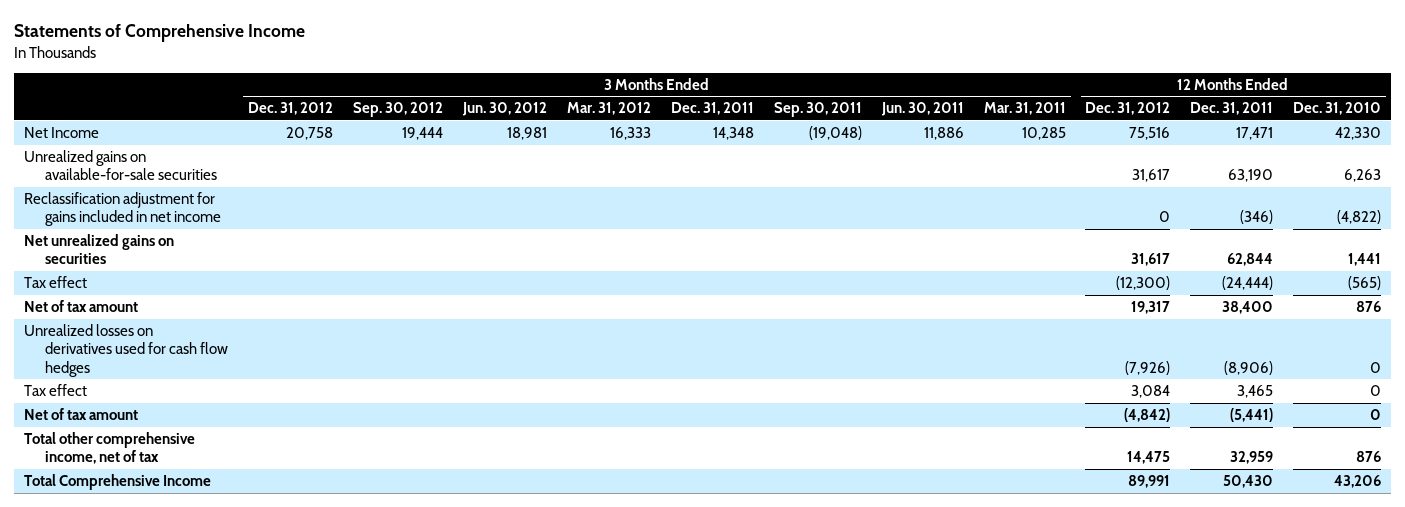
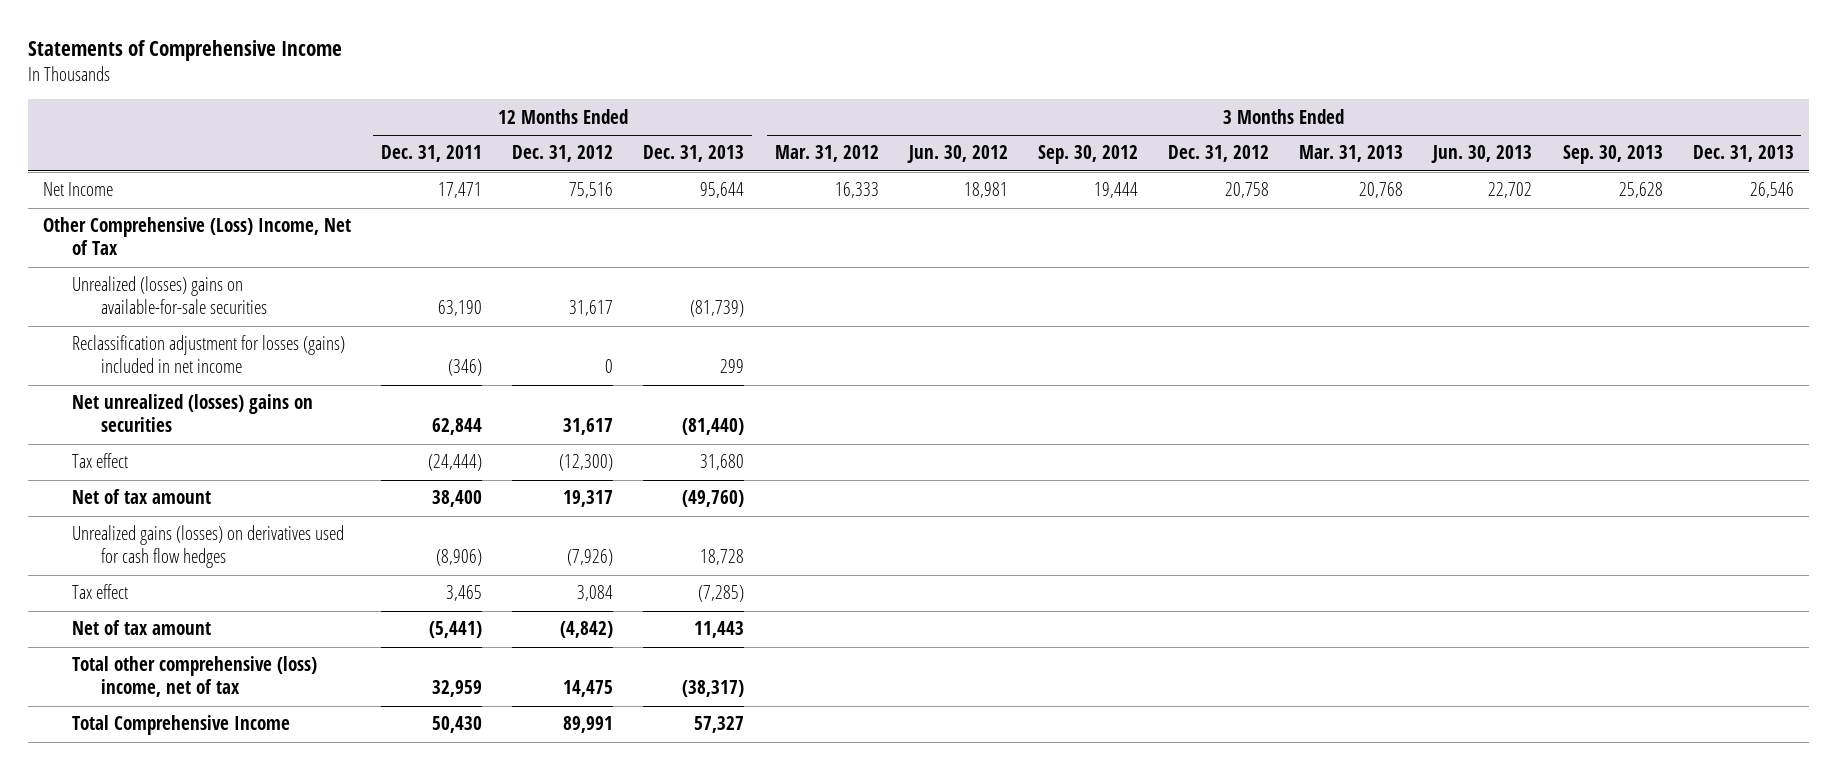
[670,102,754,116] Dec. 31, 2011 -> none
[773,102,862,118] Sep. 30, 2011 -> none
[880,102,964,117] Jun. 30, 2011 -> none
[983,102,1066,116] Mar. 31, 2011 -> none
[1293,102,1382,116] Dec. 31, 2010 -> none
none -> [643,145,745,163] Dec. 31, 2013
none -> [1299,145,1404,163] Mar. 31, 2013
none -> [1431,145,1533,164] Jun. 30, 2013
none -> [1562,145,1663,165] Sep. 30, 2013
none -> [1692,145,1794,163] Dec. 31, 2013
none -> [42,217,351,256] Other Comprehensive (Loss) Income, Net of Tax
[23,150,218,181] Unrealized gains on available-for-sale securities -> [71,276,267,315] Unrealized (losses) gains on available-for-sale securities
[23,192,222,227] Reclassification adjustment for gains included in net income -> [71,335,345,374] Reclassification adjustment for losses (gains) included in net income
[23,234,174,265] Net unrealized gains on securities -> [71,394,313,433] Net unrealized (losses) gains on securities
[23,324,229,377] Unrealized losses on derivatives used for cash flow hedges -> [71,525,344,569] Unrealized gains (losses) on derivatives used for cash flow hedges
[23,432,195,465] Total other comprehensive income, net of tax -> [71,656,317,698] Total other comprehensive (loss) income, net of tax

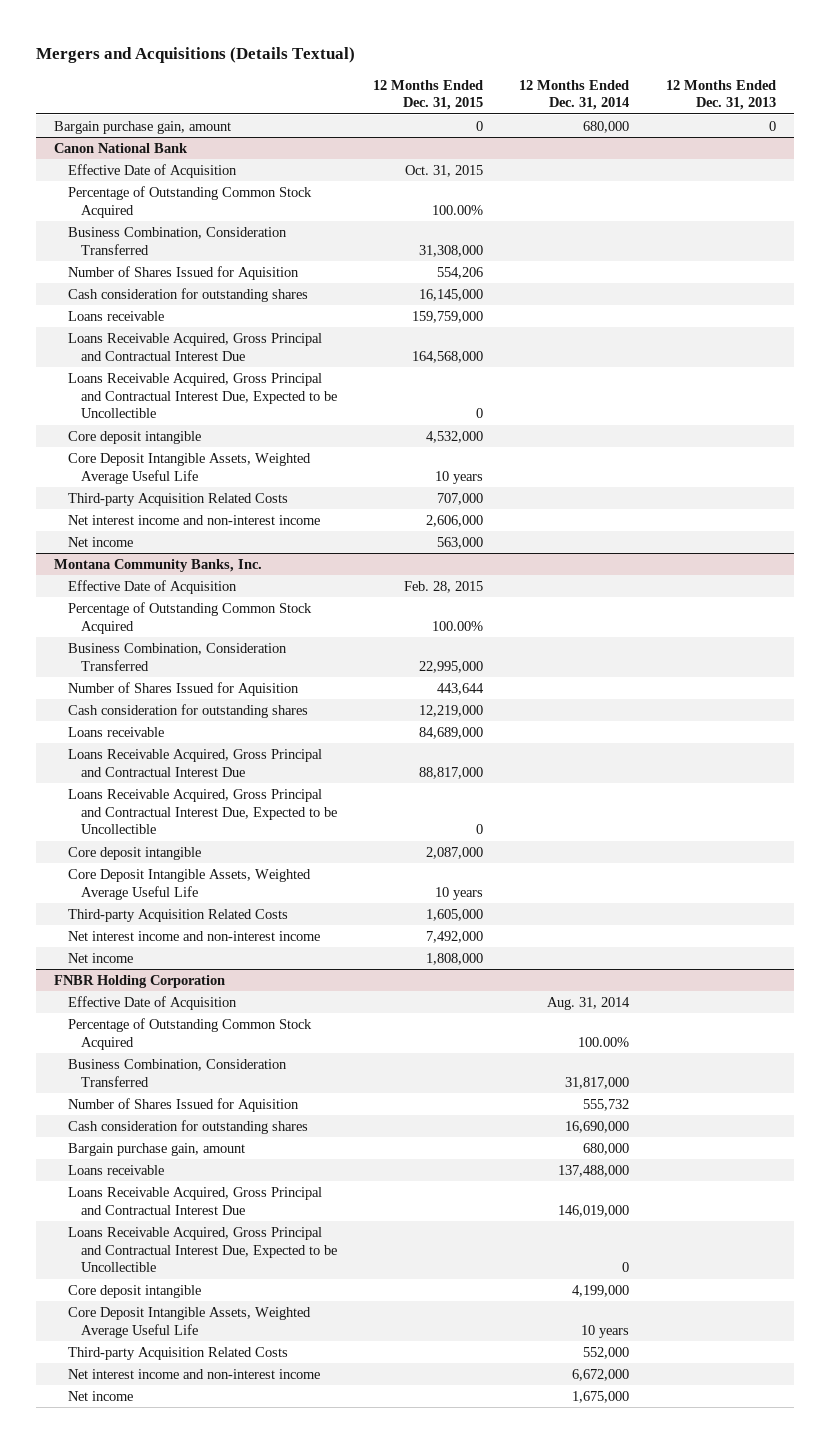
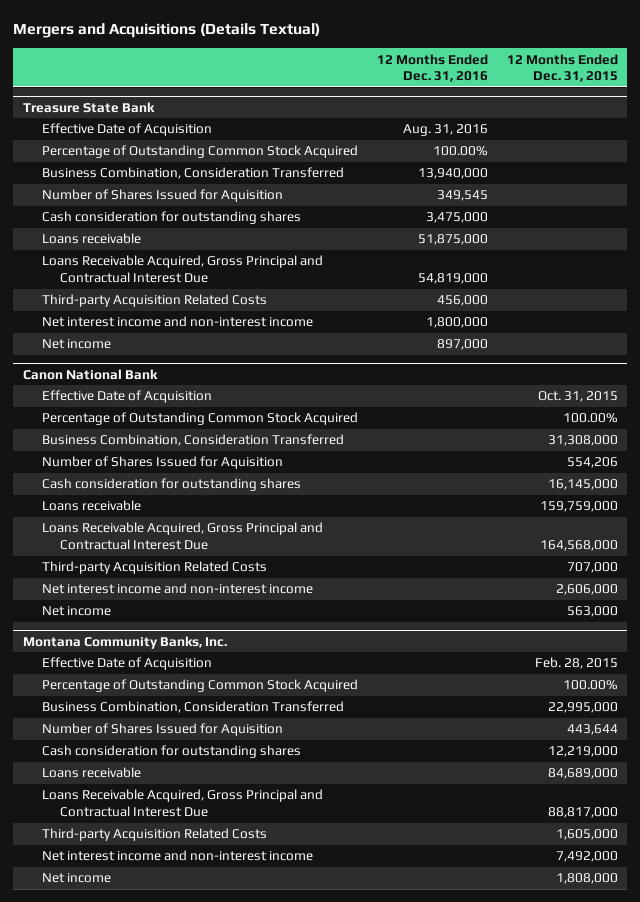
[519,79,630,111] 12 Months Ended Dec. 31, 2014 -> none
[665,79,776,111] 12 Months Ended Dec. 31, 2013 -> none
none -> [376,53,488,83] 12 Months Ended Dec. 31, 2016
[54,120,232,134] Bargain purchase gain, amount -> none
none -> [22,101,155,113] Treasure State Bank
none -> [41,123,212,137] Effective Date of Acquisition
none -> [41,145,358,159] Percentage of Outstanding Common Stock Acquired
none -> [41,167,344,180] Business Combination, Consideration Transferred
none -> [41,189,283,203] Number of Shares Issued for Aquisition
none -> [41,211,301,225] Cash consideration for outstanding shares
none -> [41,233,141,245] Loans receivable
none -> [41,255,323,284] Loans Receivable Acquired, Gross Principal and Contractual Interest Due
none -> [41,294,267,308] Third-party Acquisition Related Costs
none -> [41,316,313,328] Net interest income and non-interest income
none -> [41,339,111,350] Net income
[67,372,337,419] Loans Receivable Acquired, Gross Principal and Contractual Interest Due, Expected to be Uncollectible -> none
[67,430,201,444] Core deposit intangible -> none
[67,452,311,484] Core Deposit Intangible Assets, Weighted Average Useful Life -> none
[67,788,337,835] Loans Receivable Acquired, Gross Principal and Contractual Interest Due, Expected to be Uncollectible -> none
[67,846,201,860] Core deposit intangible -> none
[67,868,311,900] Core Deposit Intangible Assets, Weighted Average Useful Life -> none
[54,974,226,988] FNBR Holding Corporation -> none
[67,995,237,1010] Effective Date of Acquisition -> none
[67,1017,312,1050] Percentage of Outstanding Common Stock Acquired -> none
[67,1058,287,1087] Business Combination, Consideration Transferred -> none
[67,1097,299,1112] Number of Shares Issued for Aquisition -> none
[67,1119,308,1134] Cash consideration for outstanding shares -> none
[67,1142,245,1156] Bargain purchase gain, amount -> none
[67,1164,164,1175] Loans receivable -> none
[67,1186,322,1215] Loans Receivable Acquired, Gross Principal and Contractual Interest Due -> none
[67,1226,337,1273] Loans Receivable Acquired, Gross Principal and Contractual Interest Due, Expected to be Uncollectible -> none
[67,1284,201,1298] Core deposit intangible -> none
[67,1306,311,1338] Core Deposit Intangible Assets, Weighted Average Useful Life -> none
[67,1346,288,1360] Third-party Acquisition Related Costs -> none
[67,1368,320,1379] Net interest income and non-interest income -> none
[67,1390,133,1401] Net income -> none

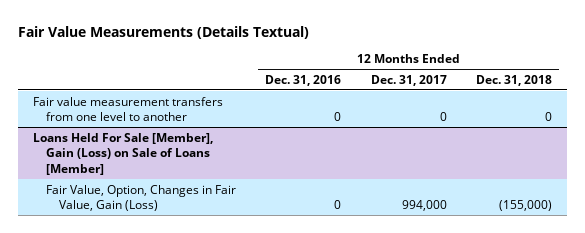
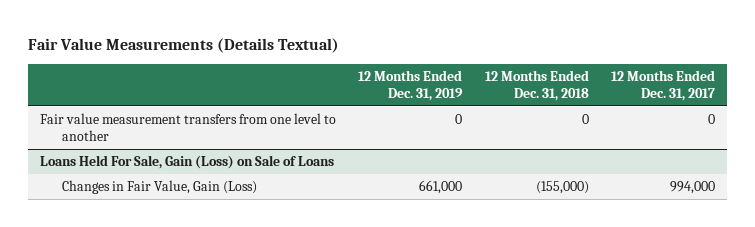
[265,74,342,86] Dec. 31, 2016 -> none
none -> [358,70,464,102] 12 Months Ended Dec. 31, 2019
[32,132,213,175] Loans Held For Sale [Member], Gain (Loss) on Sale of Loans [Member] -> [39,155,334,170] Loans Held For Sale, Gain (Loss) on Sale of Loans
[46,184,237,212] Fair Value, Option, Changes in Fair Value, Gain (Loss) -> [61,180,257,195] Changes in Fair Value, Gain (Loss)

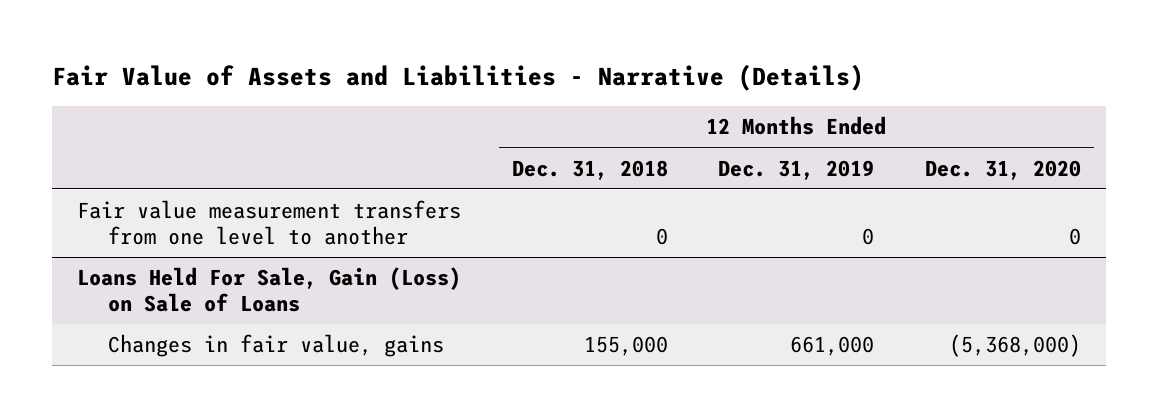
[28,38,340,54] Fair Value Measurements (Details Textual) -> [51,63,864,91] Fair Value of Assets and Liabilities - Narrative (Details)
[611,70,716,102] 12 Months Ended Dec. 31, 2017 -> none
none -> [925,159,1082,180] Dec. 31, 2020
[61,180,257,195] Changes in Fair Value, Gain (Loss) -> [107,334,444,358] Changes in fair value, gains
[535,181,589,195] (155,000) -> [583,336,668,357] 155,000

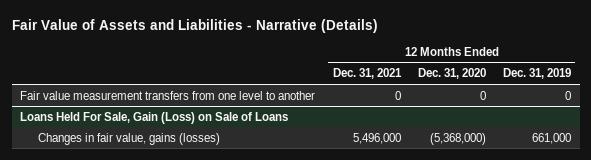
[511,159,668,180] Dec. 31, 2018 -> none
none -> [332,68,402,80] Dec. 31, 2021
[107,334,444,358] Changes in fair value, gains -> [37,132,220,145] Changes in fair value, gains (losses)

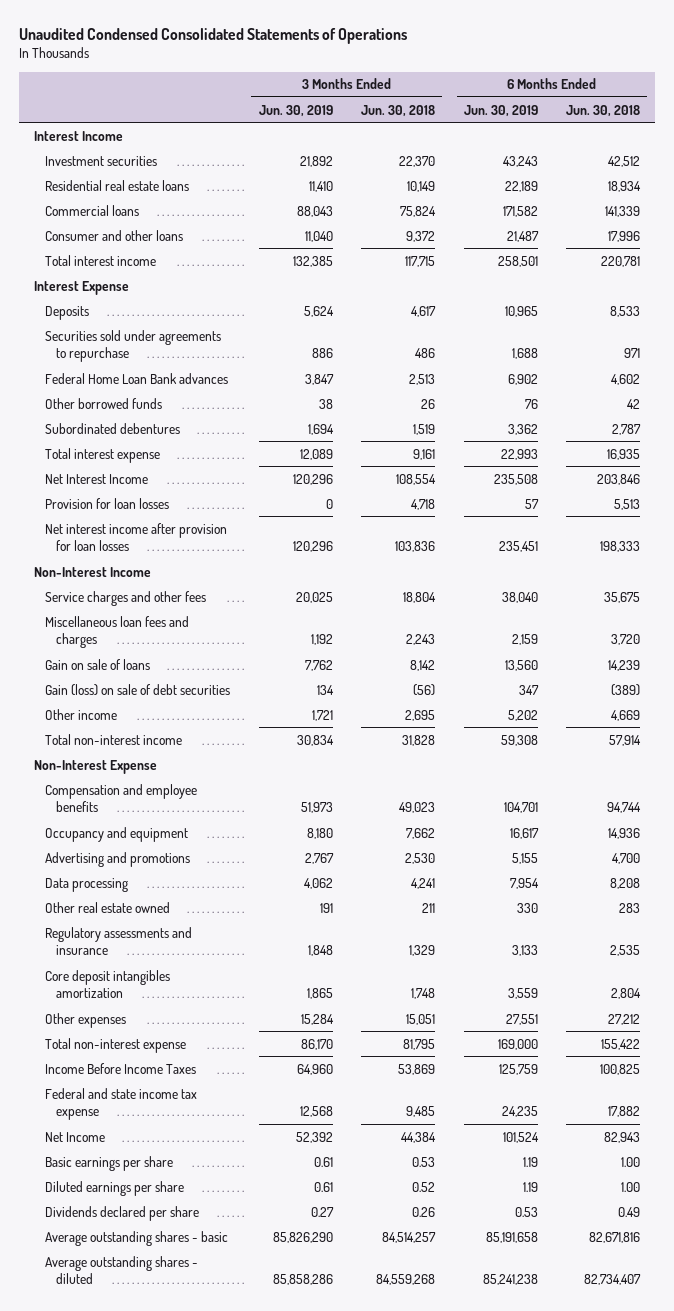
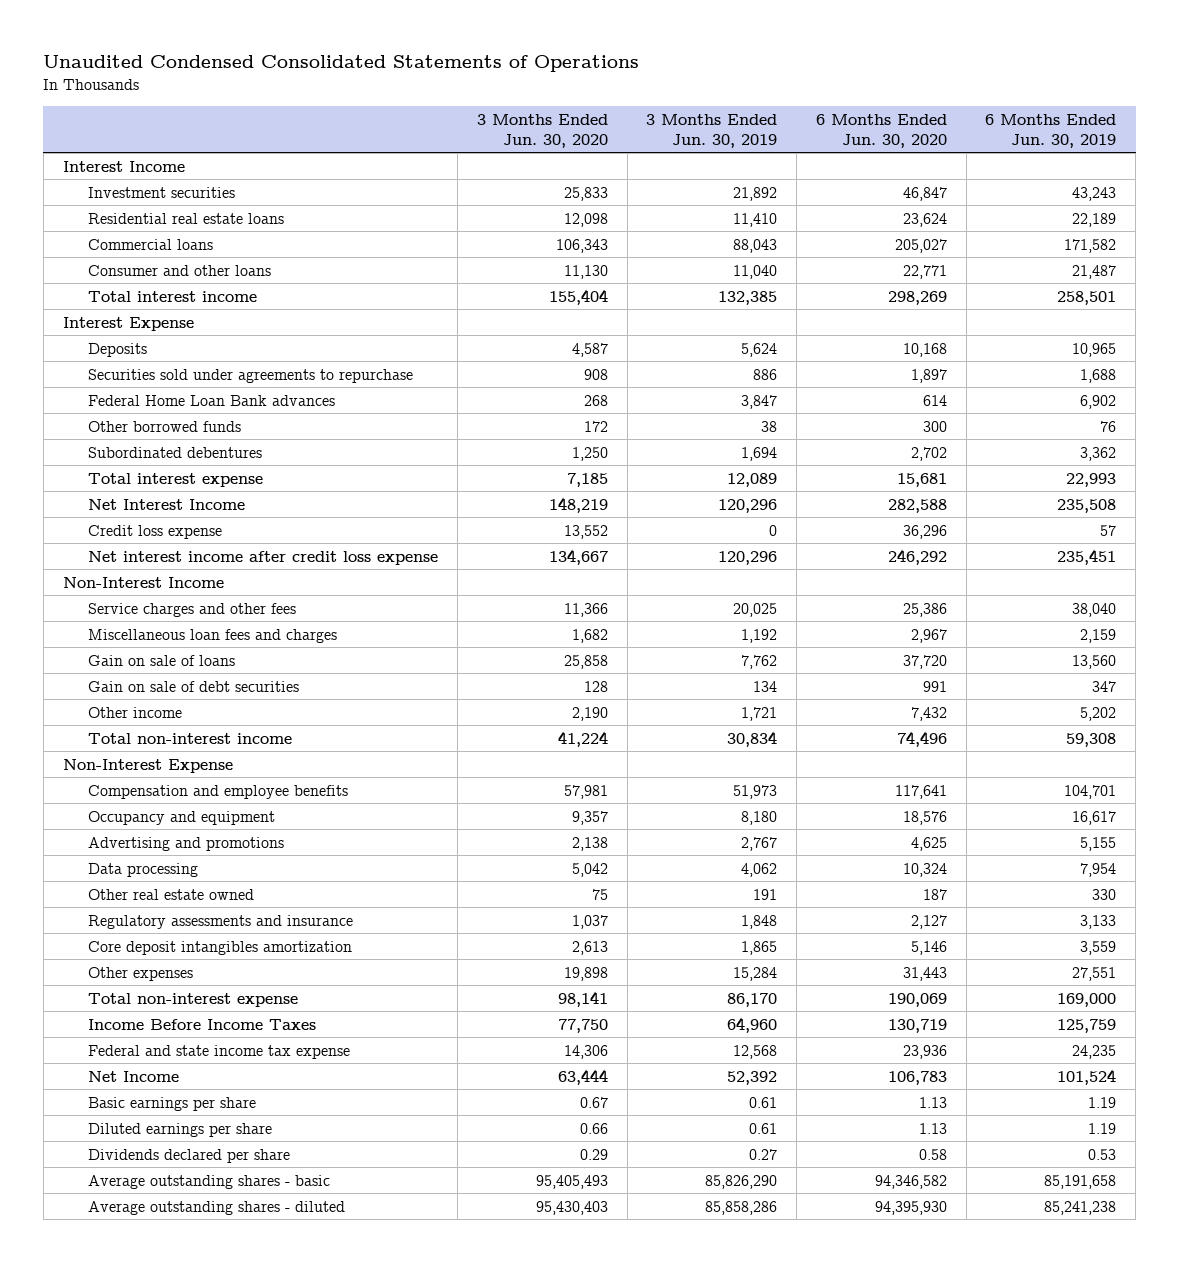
[361,104,436,117] Jun. 30, 2018 -> none
[566,104,641,117] Jun. 30, 2018 -> none
none -> [476,113,608,148] 3 Months Ended Jun. 30, 2020
none -> [815,113,947,148] 6 Months Ended Jun. 30, 2020
[45,497,170,509] Provision for loan losses -> [88,524,223,539] Credit loss expense
[45,522,228,551] Net interest income after provision for loan losses -> [88,550,439,565] Net interest income after credit loss expense
[45,683,231,696] Gain (loss) on sale of debt securities -> [88,680,300,692] Gain on sale of debt securities

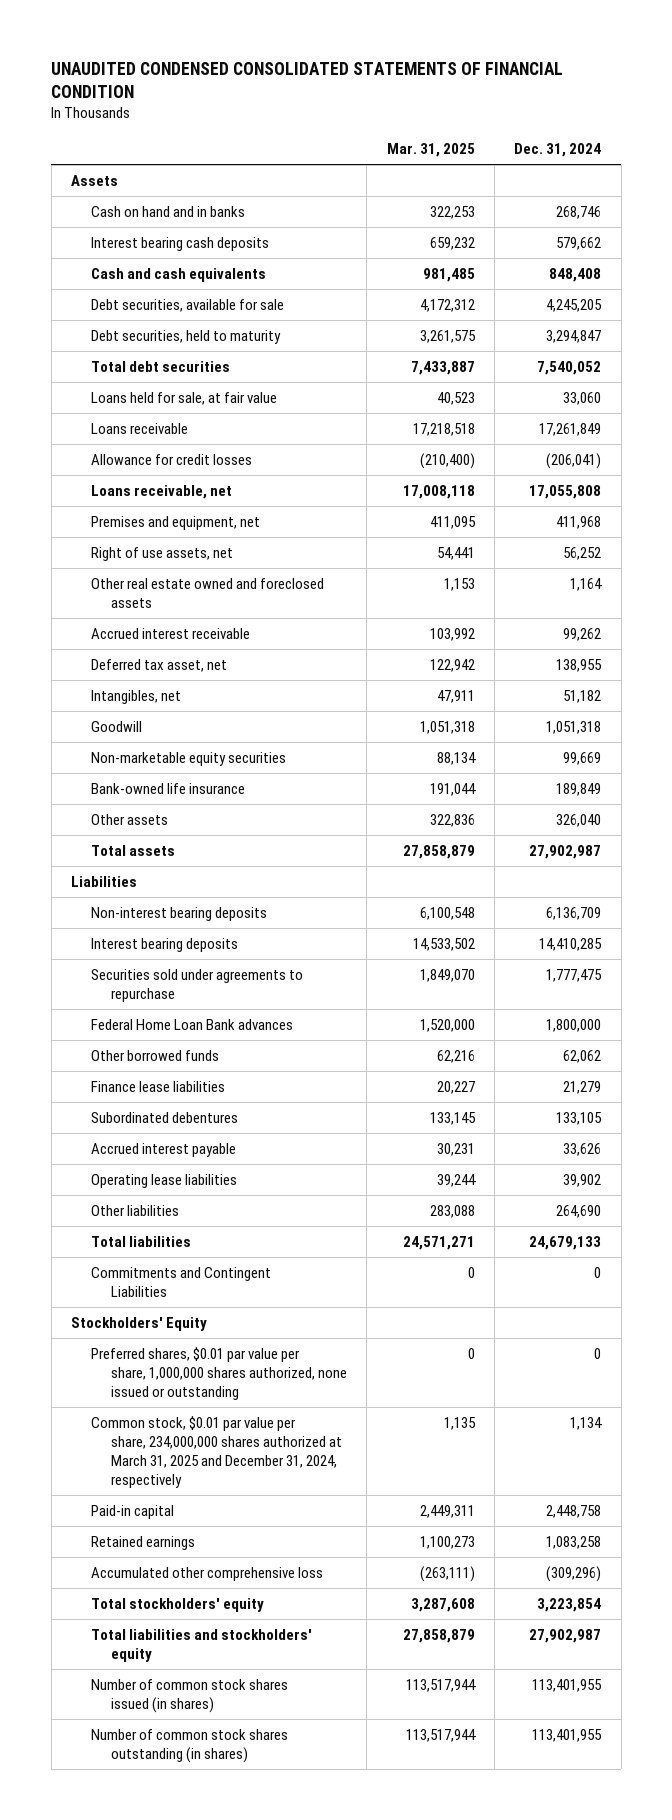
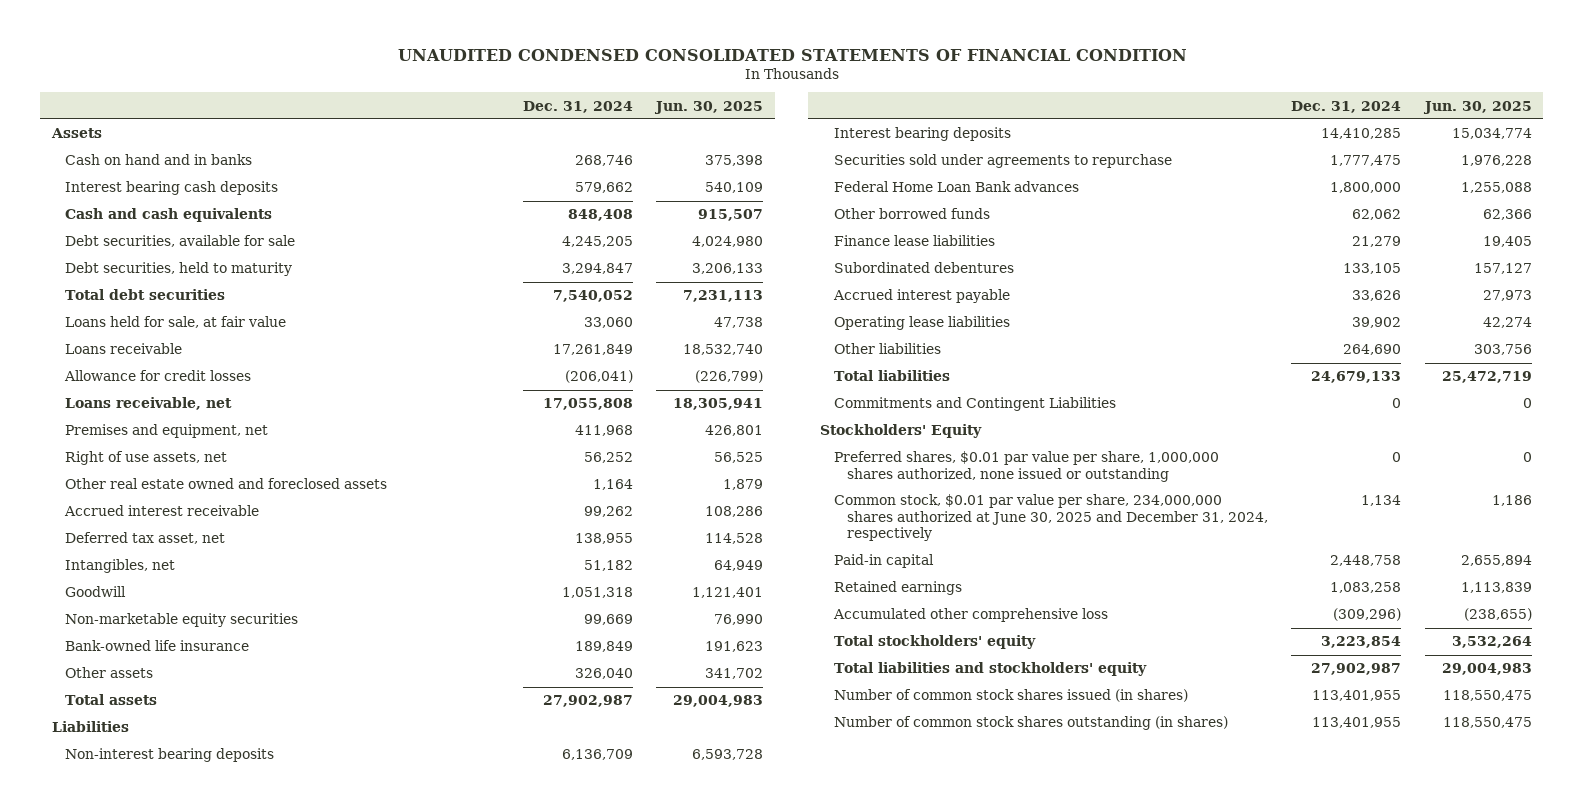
[386,143,475,158] Mar. 31, 2025 -> none
none -> [654,100,764,114] Jun. 30, 2025
[91,1415,343,1489] Common stock, $0.01 par value per share, 234,000,000 shares authorized at March 31, 2025 and December 31, 2024, respectively -> [833,494,1269,542] Common stock, $0.01 par value per share, 234,000,000 shares authorized at June 30, 2025 and December 31, 2024, respectively

